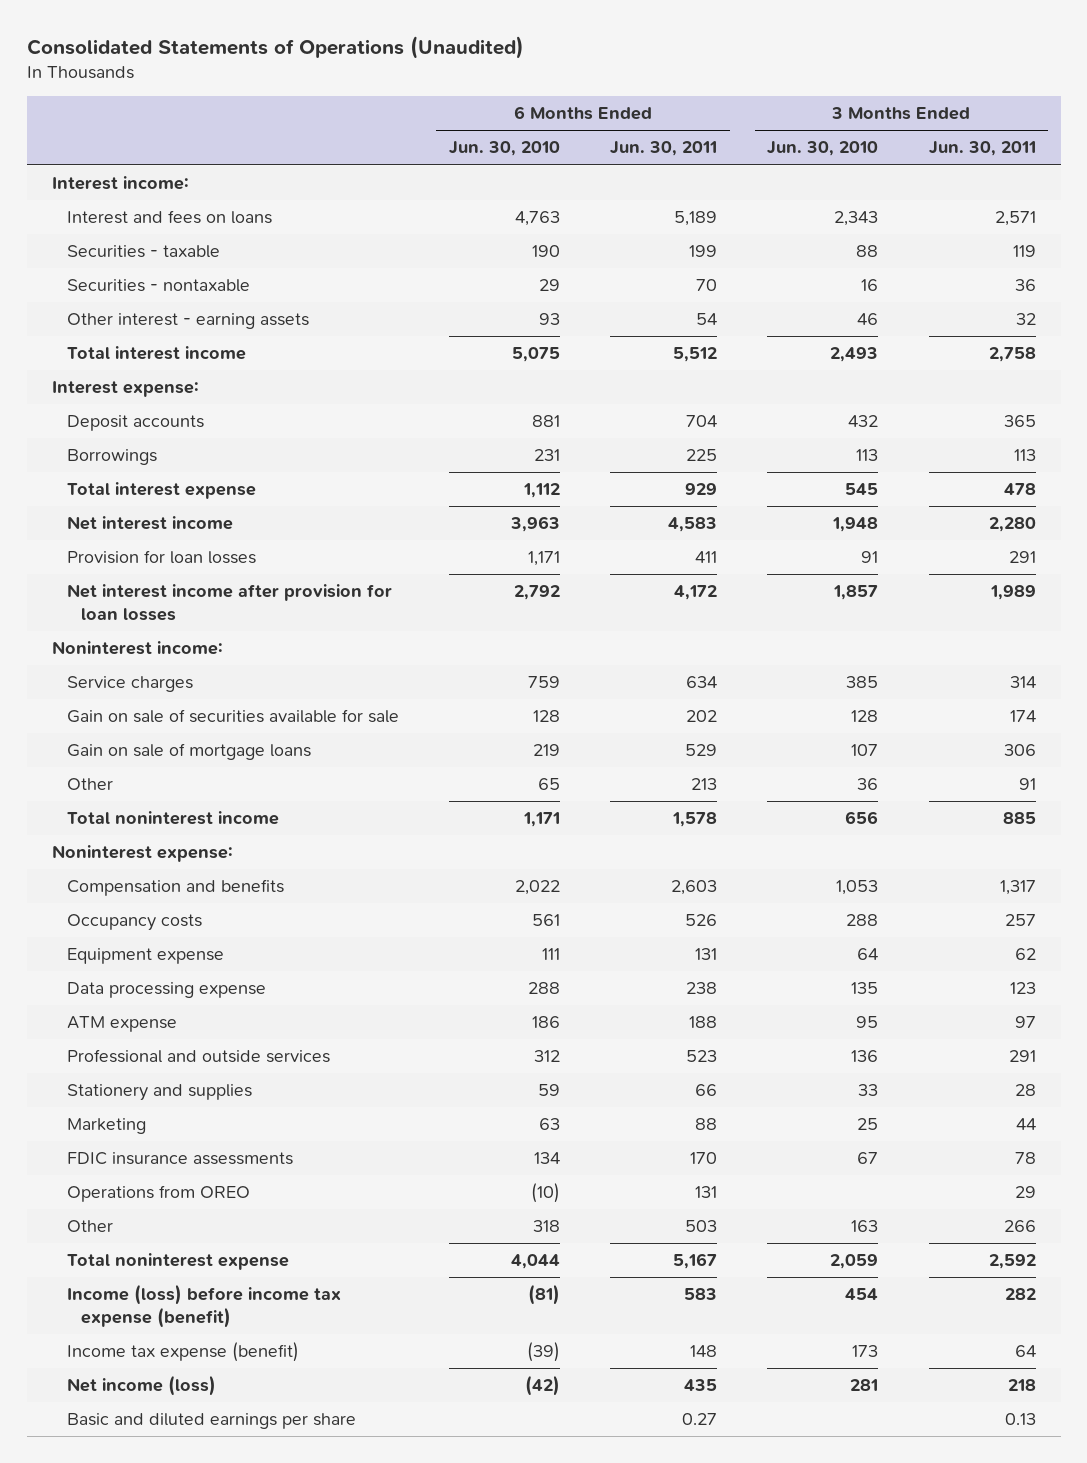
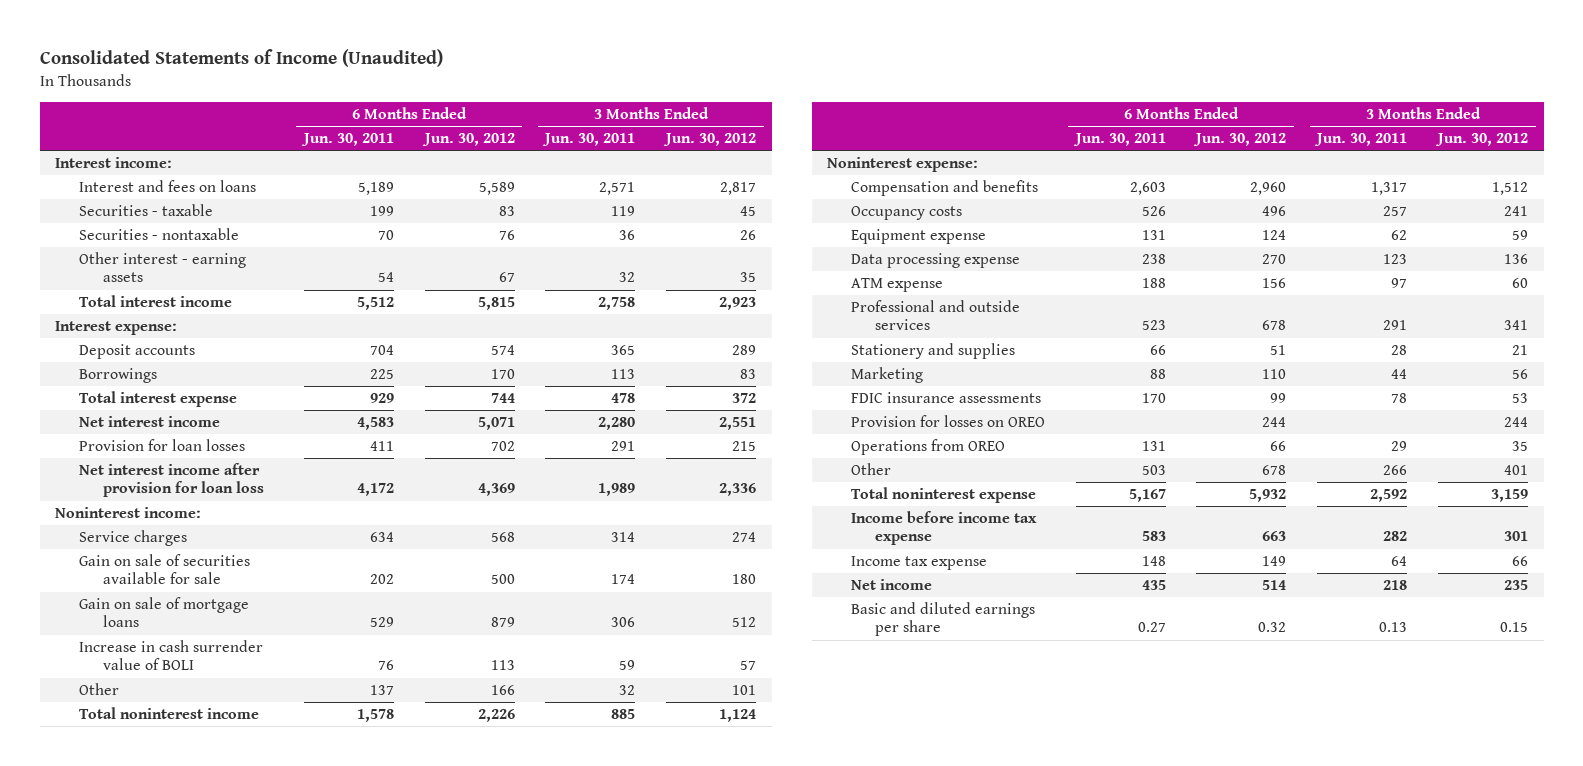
[26,36,524,60] Consolidated Statements of Operations (Unaudited) -> [39,49,443,68] Consolidated Statements of Income (Unaudited)
[448,141,560,157] Jun. 30, 2010 -> none
[767,141,879,157] Jun. 30, 2010 -> none
none -> [421,133,515,147] Jun. 30, 2012
none -> [663,133,757,147] Jun. 30, 2012
[66,584,392,621] Net interest income after provision for loan losses -> [78,463,264,498] Net interest income after provision for loan loss
none -> [78,640,263,671] Increase in cash surrender value of BOLI
[691,778,718,791] 213 -> [369,685,394,696] 137
[1018,778,1036,791] 91 -> [619,685,636,696] 32
none -> [850,415,1045,428] Provision for losses on OREO
[66,1284,341,1328] Income (loss) before income tax expense (benefit) -> [850,511,1037,546] Income before income tax expense
[66,1342,299,1363] Income tax expense (benefit) -> [850,556,987,571] Income tax expense
[66,1375,216,1397] Net income (loss) -> [850,579,932,591] Net income

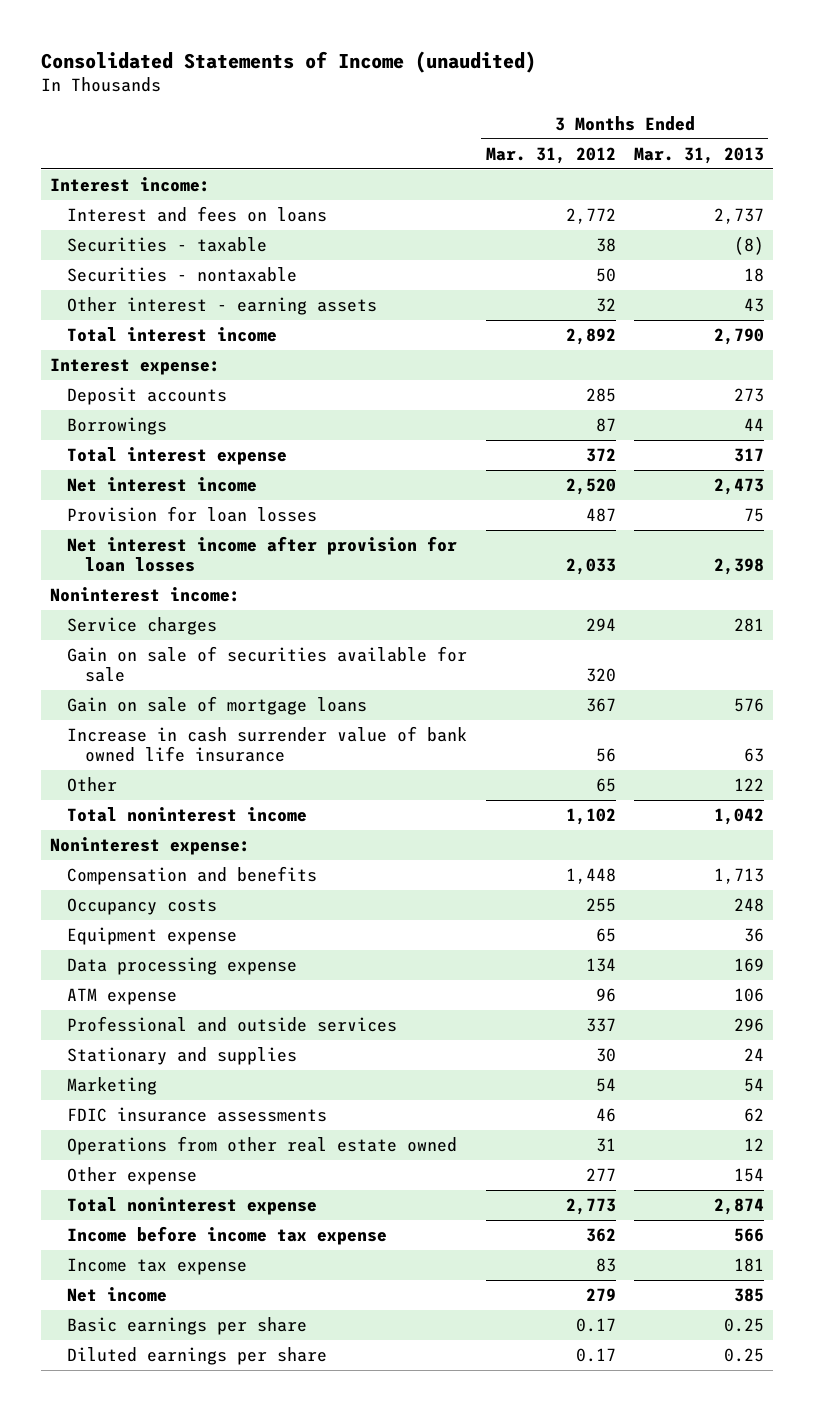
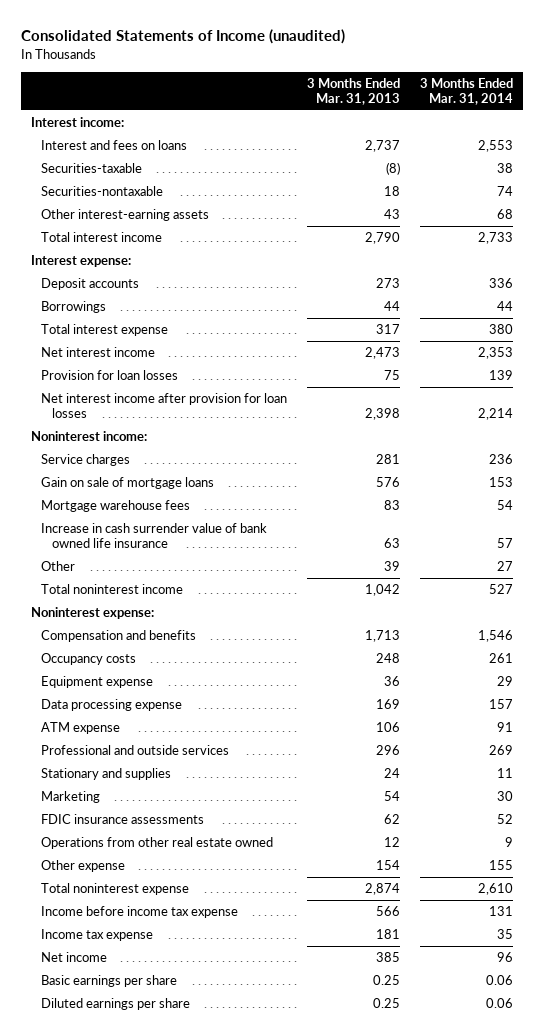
[485,146,616,164] Mar. 31, 2012 -> none
none -> [419,77,513,106] 3 Months Ended Mar. 31, 2014
[67,237,268,253] Securities - taxable -> [41,163,143,174] Securities-taxable
[67,267,298,283] Securities - nontaxable -> [41,186,164,197] Securities-nontaxable
[67,297,378,316] Other interest - earning assets -> [41,209,210,222] Other interest-earning assets
[67,646,468,683] Gain on sale of securities available for sale -> none
none -> [41,500,191,513] Mortgage warehouse fees
[733,778,764,792] 122 -> [384,561,401,572] 39

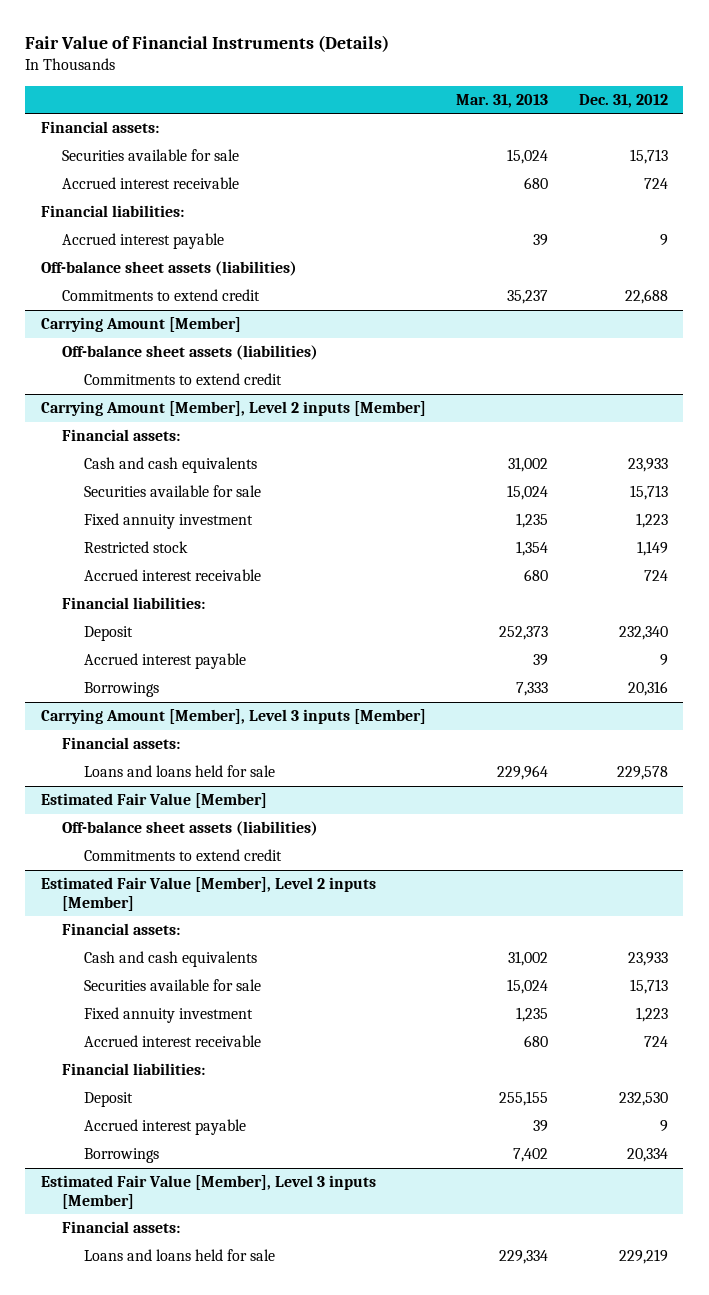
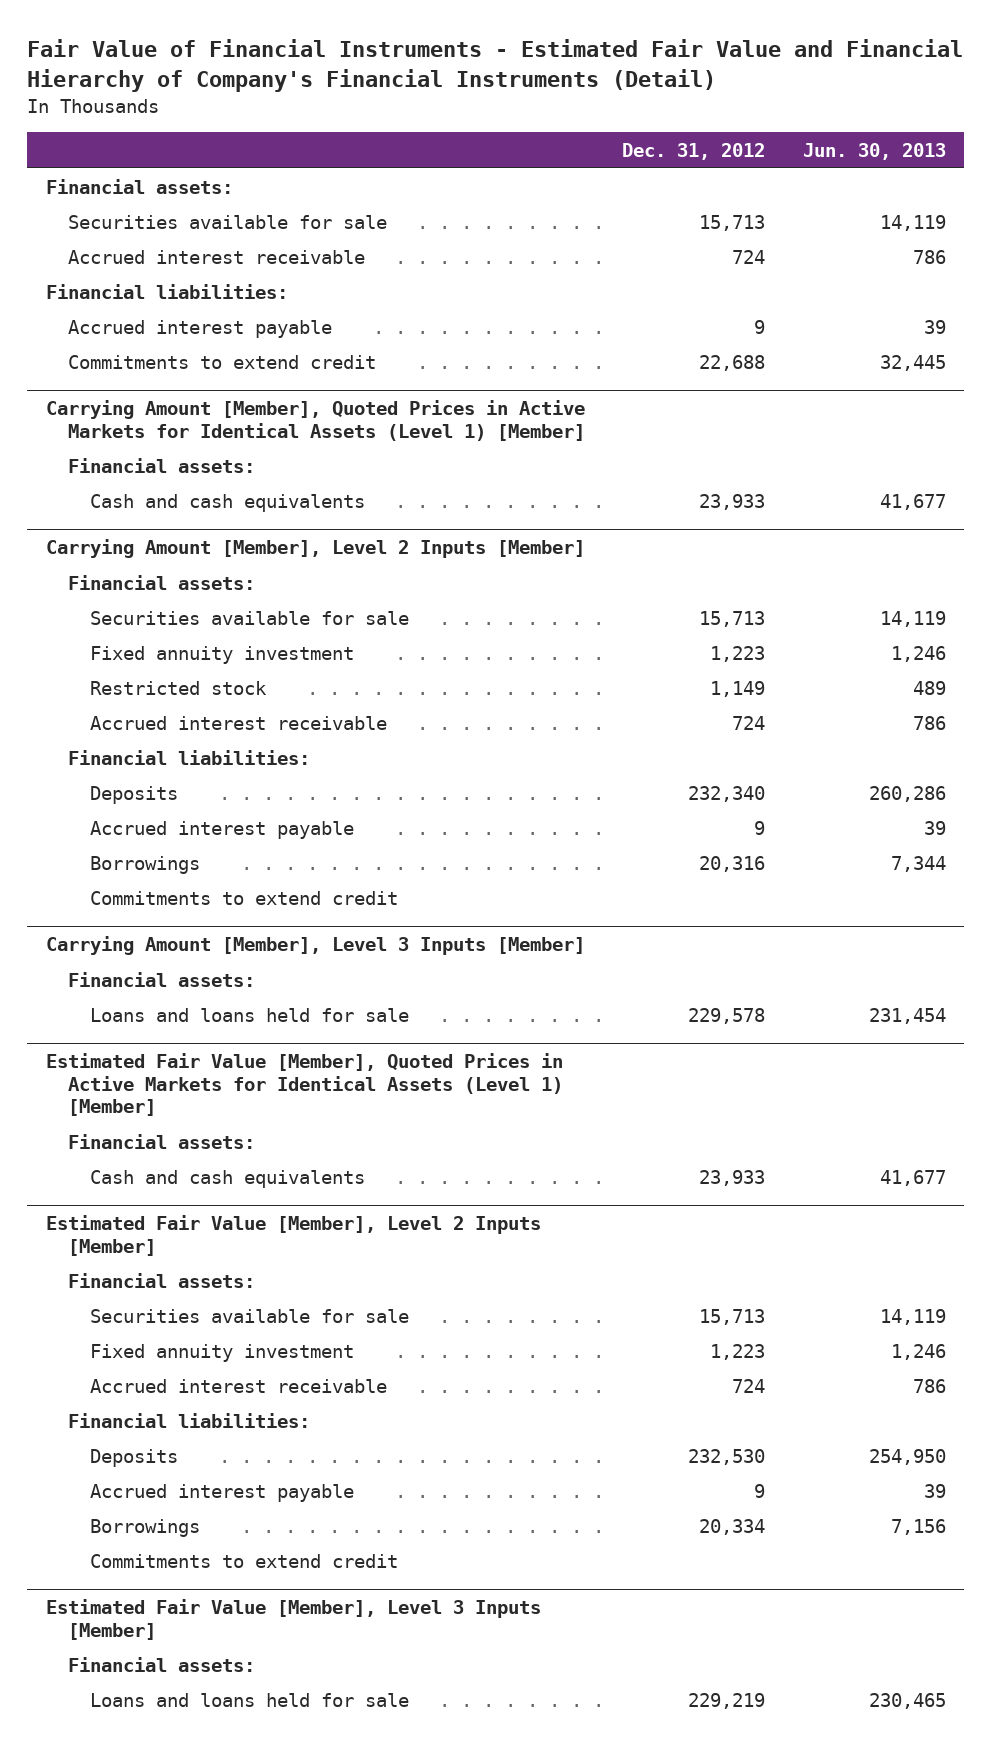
[25,35,390,53] Fair Value of Financial Instruments (Details) -> [27,39,964,93] Fair Value of Financial Instruments - Estimated Fair Value and Financial Hierarchy of Company's Financial Instruments (Detail)
[456,93,549,108] Mar. 31, 2013 -> none
none -> [802,142,946,160] Jun. 30, 2013
[40,261,297,277] Off-balance sheet assets (liabilities) -> none
[40,317,241,333] Carrying Amount [Member] -> none
[62,345,319,361] Off-balance sheet assets (liabilities) -> none
[83,373,282,386] Commitments to extend credit -> none
[40,401,426,417] Carrying Amount [Member], Level 2 inputs [Member] -> none
none -> [46,400,586,441] Carrying Amount [Member], Quoted Prices in Active Markets for Identical Assets (Level 1) [Member]
none -> [46,539,586,559] Carrying Amount [Member], Level 2 Inputs [Member]
none -> [67,574,255,590] Financial assets:
[83,626,133,642] Deposit -> [89,785,178,804] Deposits
none -> [89,890,398,905] Commitments to extend credit
[40,709,426,725] Carrying Amount [Member], Level 3 inputs [Member] -> [46,936,586,956] Carrying Amount [Member], Level 3 Inputs [Member]
[40,793,267,809] Estimated Fair Value [Member] -> none
[62,821,319,837] Off-balance sheet assets (liabilities) -> none
[83,849,282,862] Commitments to extend credit -> none
[40,877,376,911] Estimated Fair Value [Member], Level 2 inputs [Member] -> none
none -> [46,1053,564,1117] Estimated Fair Value [Member], Quoted Prices in Active Markets for Identical Assets (Level 1) [Member]
none -> [46,1215,542,1256] Estimated Fair Value [Member], Level 2 Inputs [Member]
none -> [67,1272,255,1288] Financial assets:
[83,1092,133,1108] Deposit -> [89,1448,178,1467] Deposits
none -> [89,1553,398,1568] Commitments to extend credit
[40,1175,376,1209] Estimated Fair Value [Member], Level 3 inputs [Member] -> [46,1599,542,1640] Estimated Fair Value [Member], Level 3 Inputs [Member]

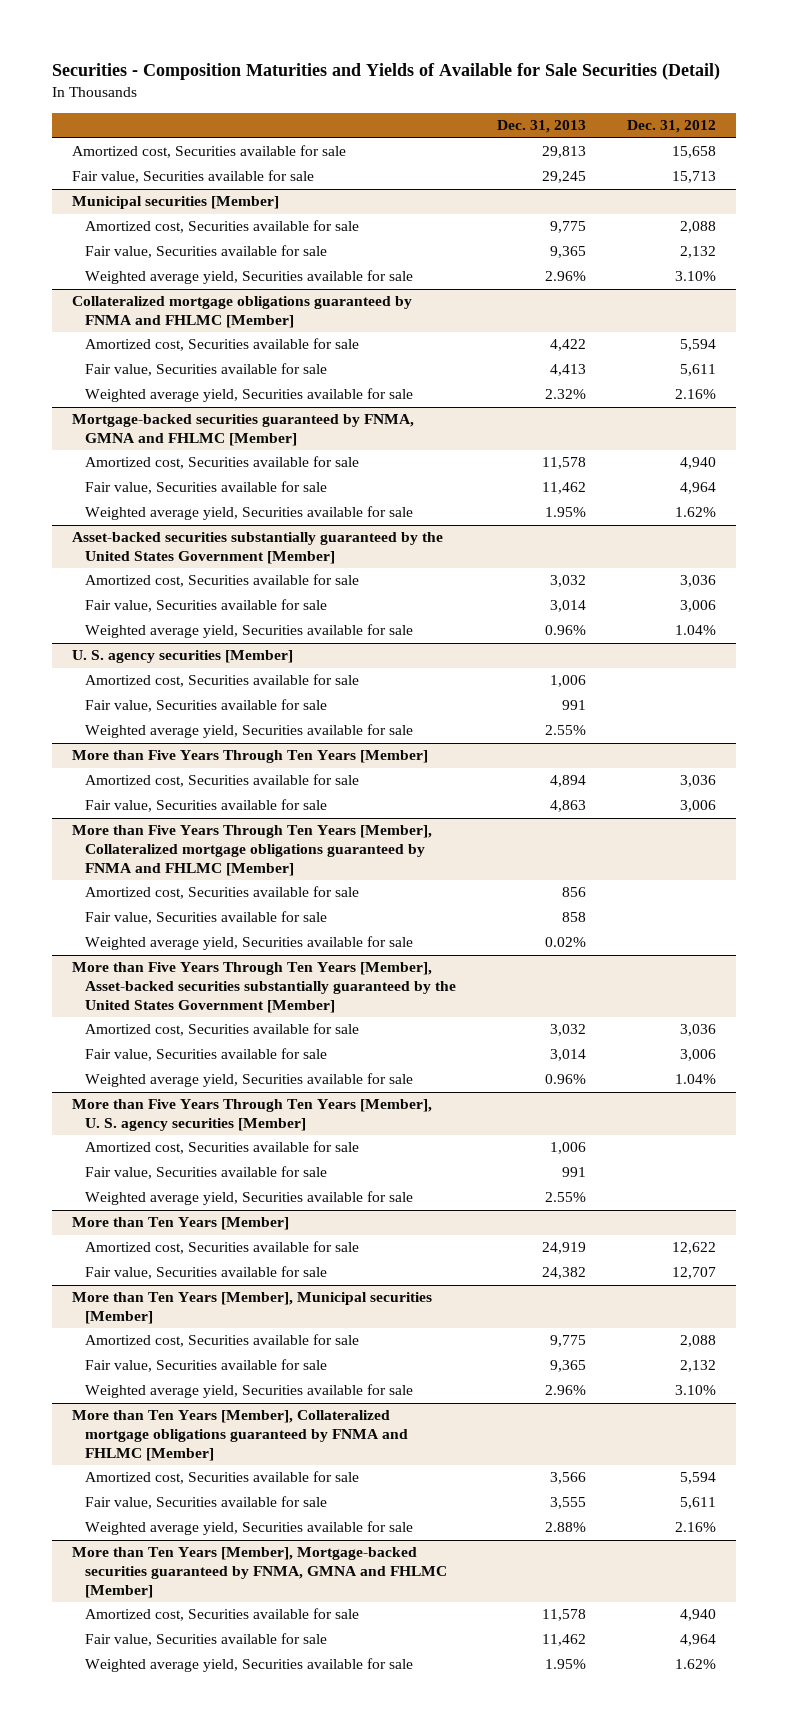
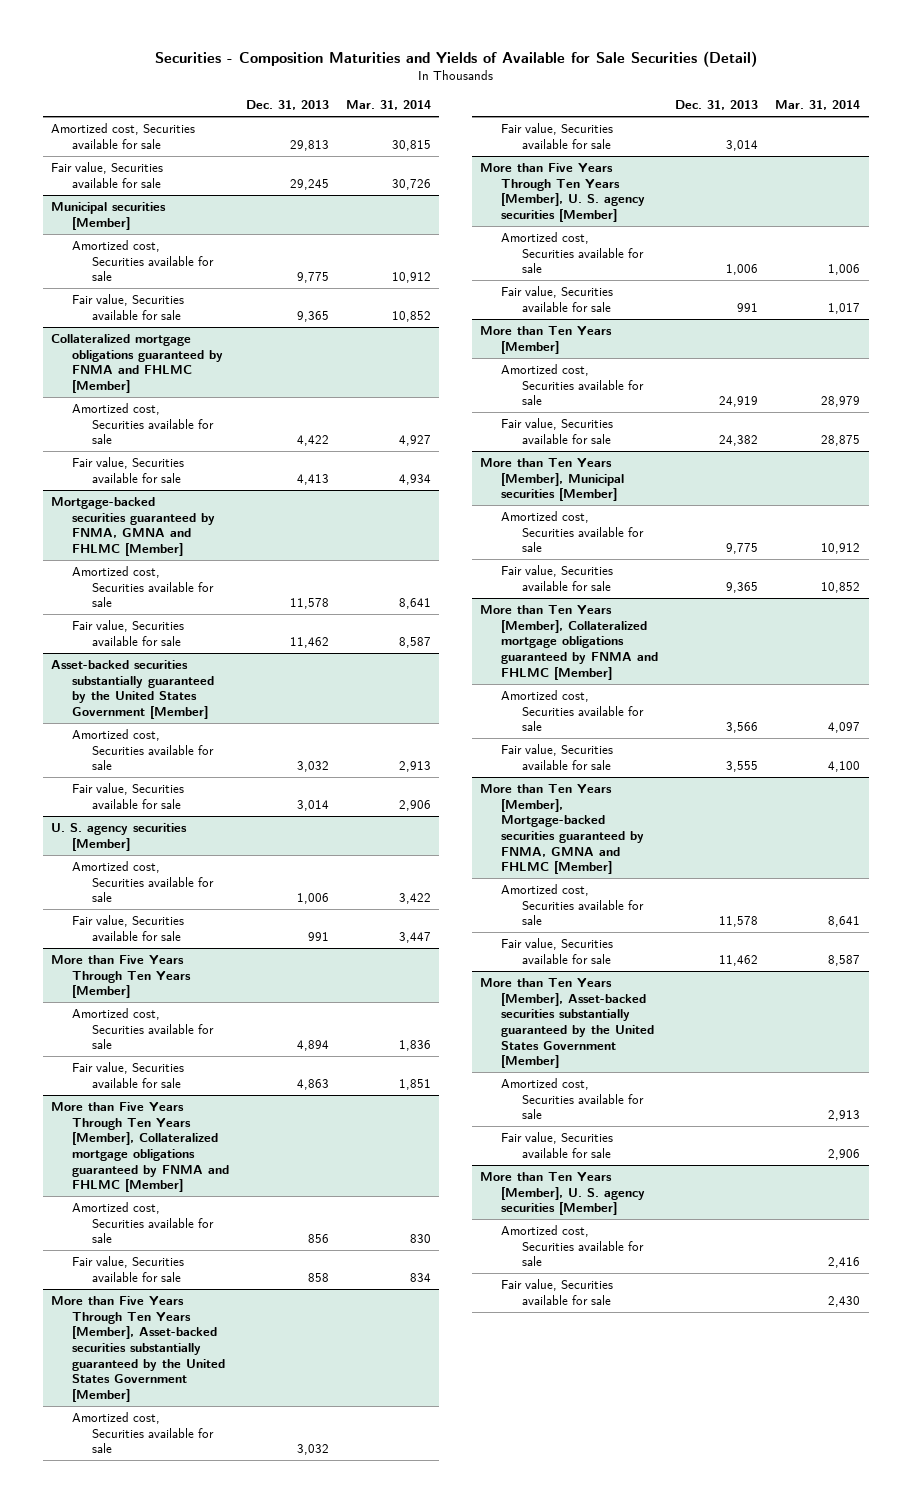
[626,120,716,134] Dec. 31, 2012 -> none
none -> [345,100,431,111] Mar. 31, 2014
[85,270,414,285] Weighted average yield, Securities available for sale -> none
[85,388,414,403] Weighted average yield, Securities available for sale -> none
[85,506,414,521] Weighted average yield, Securities available for sale -> none
[85,624,414,639] Weighted average yield, Securities available for sale -> none
[85,724,414,739] Weighted average yield, Securities available for sale -> none
[85,936,414,951] Weighted average yield, Securities available for sale -> none
[85,1073,414,1088] Weighted average yield, Securities available for sale -> none
[85,1191,414,1206] Weighted average yield, Securities available for sale -> none
[85,1384,414,1399] Weighted average yield, Securities available for sale -> none
[85,1521,414,1536] Weighted average yield, Securities available for sale -> none
[85,1658,414,1673] Weighted average yield, Securities available for sale -> none
none -> [480,978,655,1069] More than Ten Years [Member], Asset-backed securities substantially guaranteed by the United States Government [Member]
none -> [501,1078,644,1120] Amortized cost, Securities available for sale
none -> [501,1132,614,1158] Fair value, Securities available for sale
none -> [480,1172,646,1216] More than Ten Years [Member], U. S. agency securities [Member]
none -> [501,1225,644,1267] Amortized cost, Securities available for sale
none -> [501,1279,614,1305] Fair value, Securities available for sale

